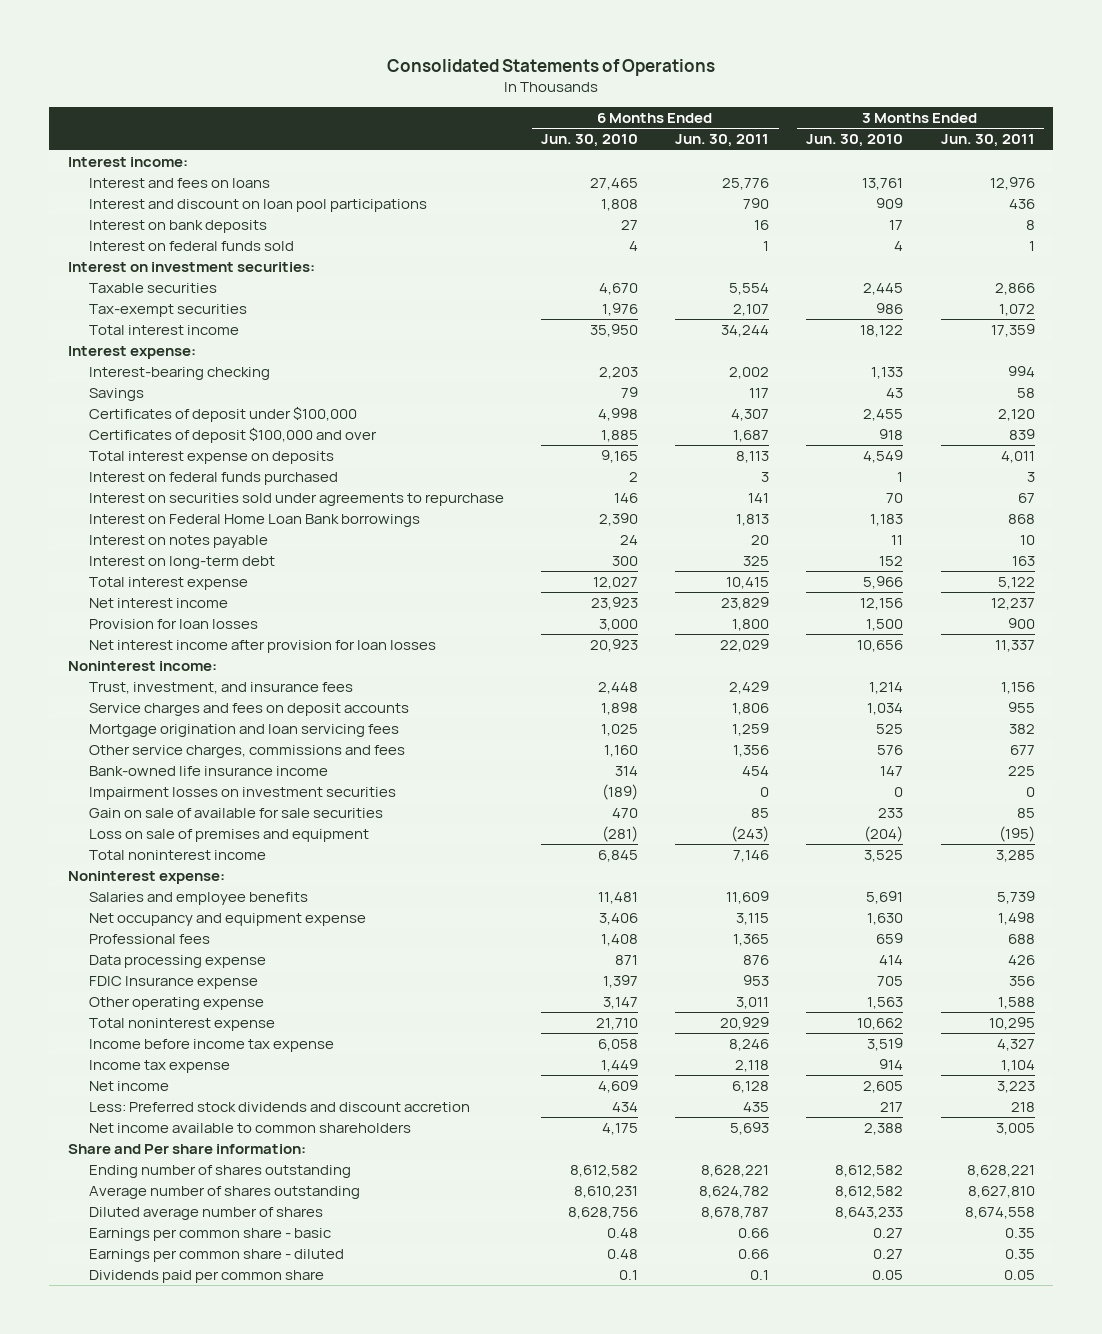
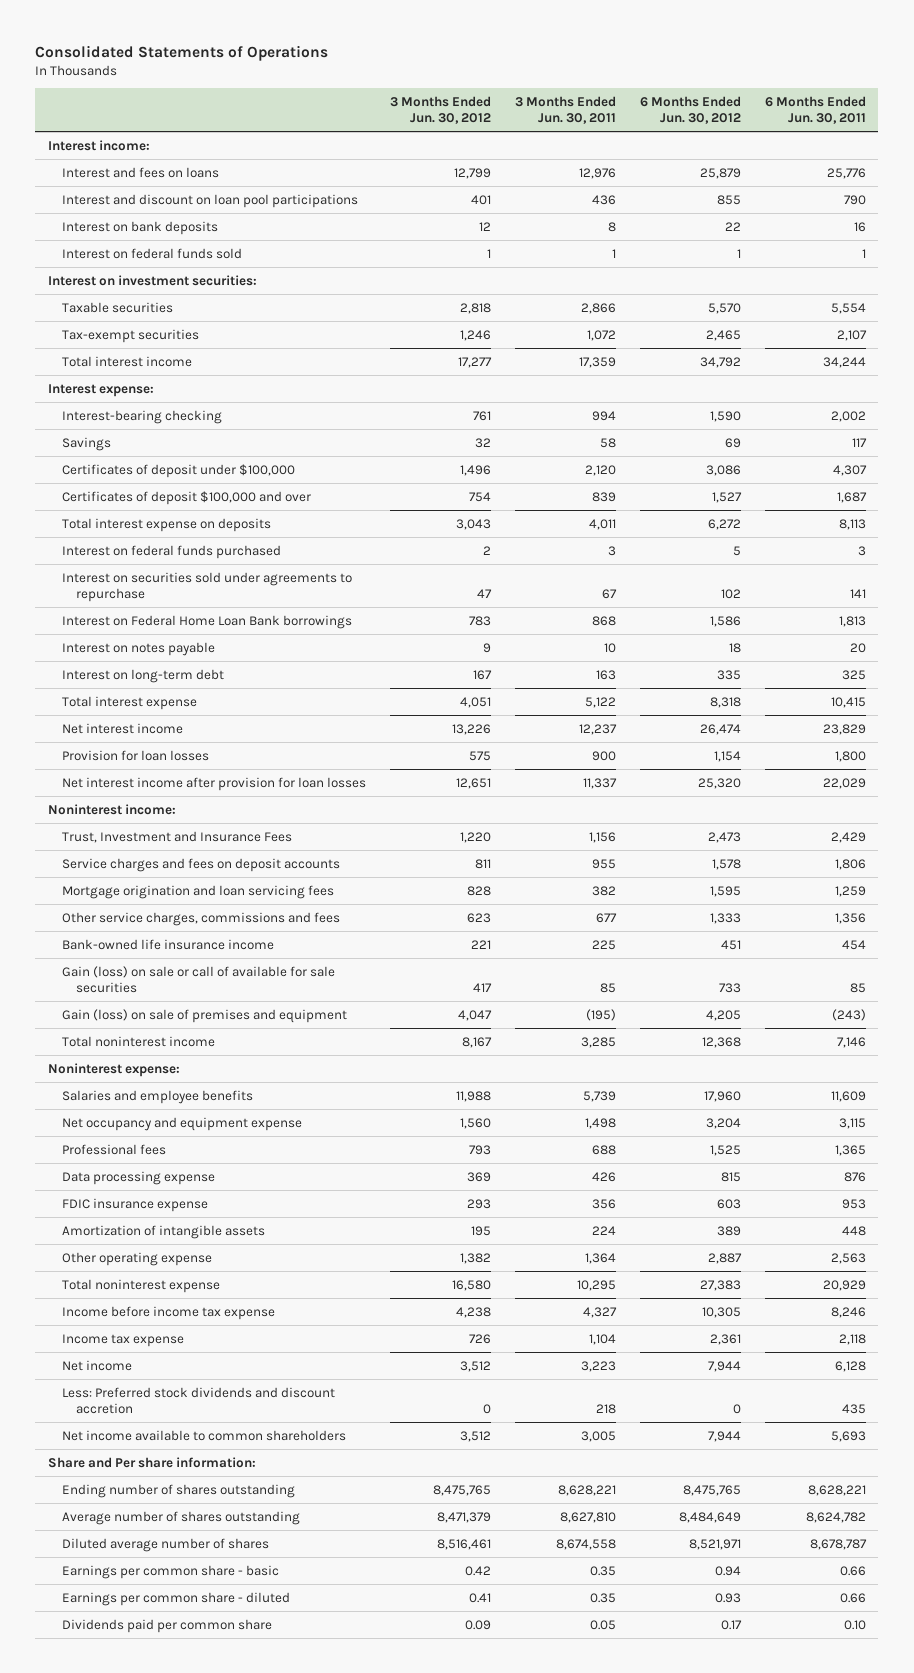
[541,134,639,148] Jun. 30, 2010 -> none
[806,134,904,148] Jun. 30, 2010 -> none
none -> [389,95,491,125] 3 Months Ended Jun. 30, 2012
none -> [639,95,741,125] 6 Months Ended Jun. 30, 2012
[89,681,354,694] Trust, investment, and insurance fees -> [61,830,292,843] Trust, Investment and Insurance Fees
[89,786,397,800] Impairment losses on investment securities -> none
[89,807,384,818] Gain on sale of available for sale securities -> [61,965,335,993] Gain (loss) on sale or call of available for sale securities
[89,828,370,842] Loss on sale of premises and equipment -> [61,1008,347,1023] Gain (loss) on sale of premises and equipment
[89,975,259,989] FDIC Insurance expense -> [61,1197,208,1212] FDIC insurance expense
none -> [61,1224,265,1239] Amortization of intangible assets
[736,996,770,1009] 3,011 -> [831,1252,867,1264] 2,563
[997,996,1035,1009] 1,588 -> [584,1252,616,1264] 1,364
[750,1269,770,1280] 0.1 -> [844,1619,867,1630] 0.10

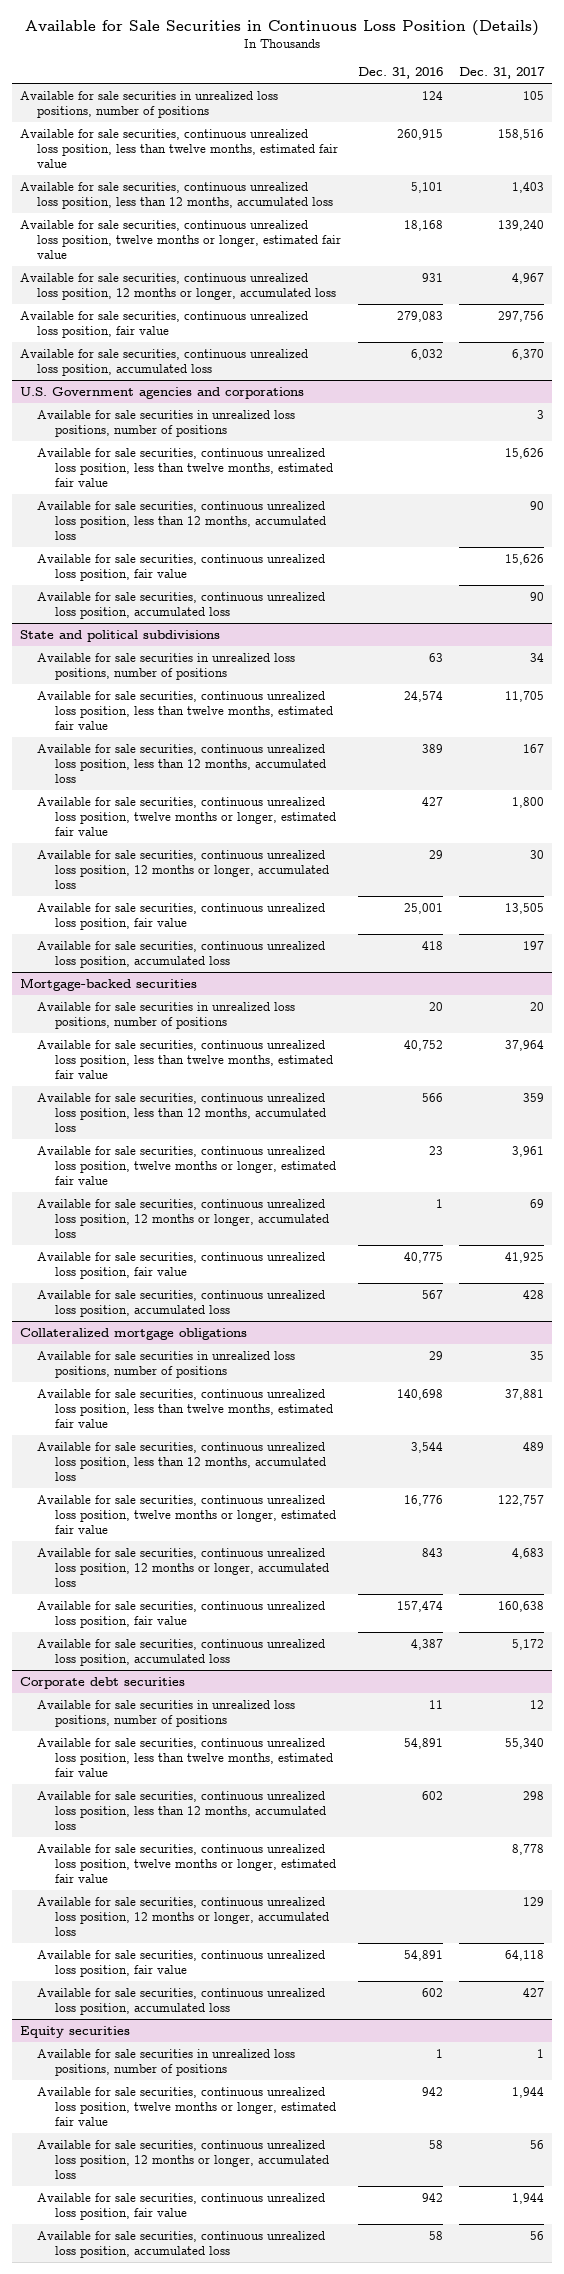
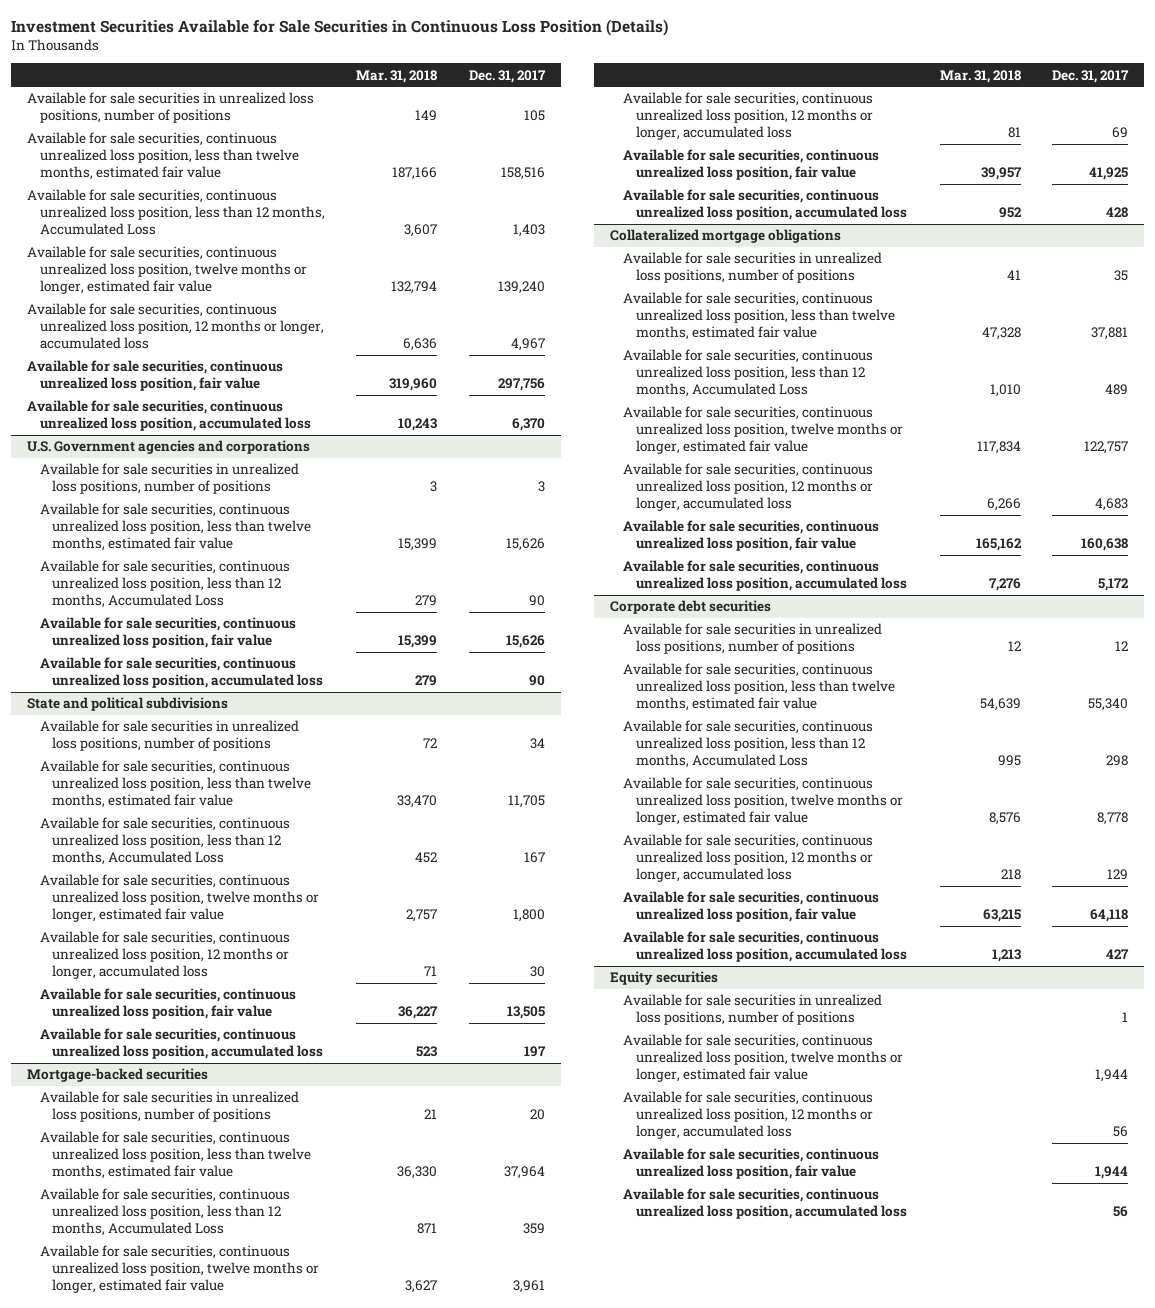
[24,20,539,37] Available for Sale Securities in Continuous Loss Position (Details) -> [11,18,669,36] Investment Securities Available for Sale Securities in Continuous Loss Position (Details)
[357,67,443,80] Dec. 31, 2016 -> none
none -> [356,69,438,83] Mar. 31, 2018
[20,181,334,209] Available for sale securities, continuous unrealized loss position, less than 12 months, accumulated loss -> [26,189,325,236] Available for sale securities, continuous unrealized loss position, less than 12 months, Accumulated Loss
[37,500,326,541] Available for sale securities, continuous unrealized loss position, less than 12 months, accumulated loss -> [39,560,290,609] Available for sale securities, continuous unrealized loss position, less than 12 months, Accumulated Loss
[37,743,326,784] Available for sale securities, continuous unrealized loss position, less than 12 months, accumulated loss -> [39,817,290,866] Available for sale securities, continuous unrealized loss position, less than 12 months, Accumulated Loss
[37,1092,326,1133] Available for sale securities, continuous unrealized loss position, less than 12 months, accumulated loss -> [39,1188,290,1237] Available for sale securities, continuous unrealized loss position, less than 12 months, Accumulated Loss
[37,1441,326,1482] Available for sale securities, continuous unrealized loss position, less than 12 months, accumulated loss -> [622,349,873,398] Available for sale securities, continuous unrealized loss position, less than 12 months, Accumulated Loss
[37,1790,326,1831] Available for sale securities, continuous unrealized loss position, less than 12 months, accumulated loss -> [622,720,873,769] Available for sale securities, continuous unrealized loss position, less than 12 months, Accumulated Loss

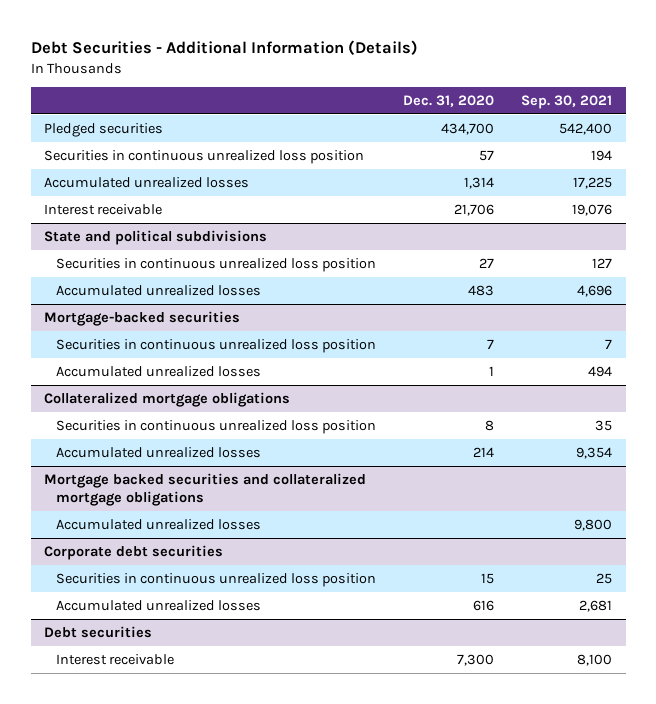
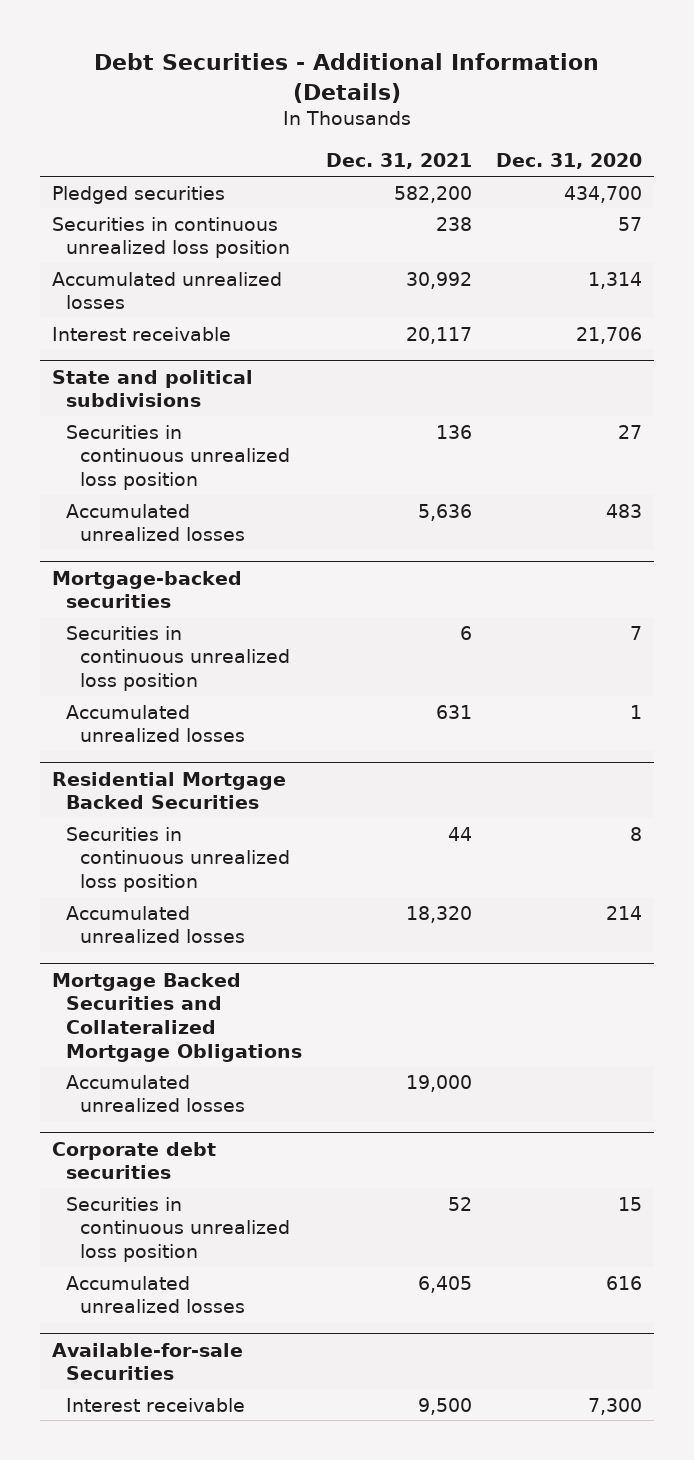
[521,95,613,110] Sep. 30, 2021 -> none
none -> [326,153,473,170] Dec. 31, 2021
[44,391,291,407] Collateralized mortgage obligations -> [52,771,287,810] Residential Mortgage Backed Securities
[44,472,367,507] Mortgage backed securities and collateralized mortgage obligations -> [52,972,303,1062] Mortgage Backed Securities and Collateralized Mortgage Obligations
[44,625,153,638] Debt securities -> none
none -> [52,1342,244,1381] Available-for-sale Securities

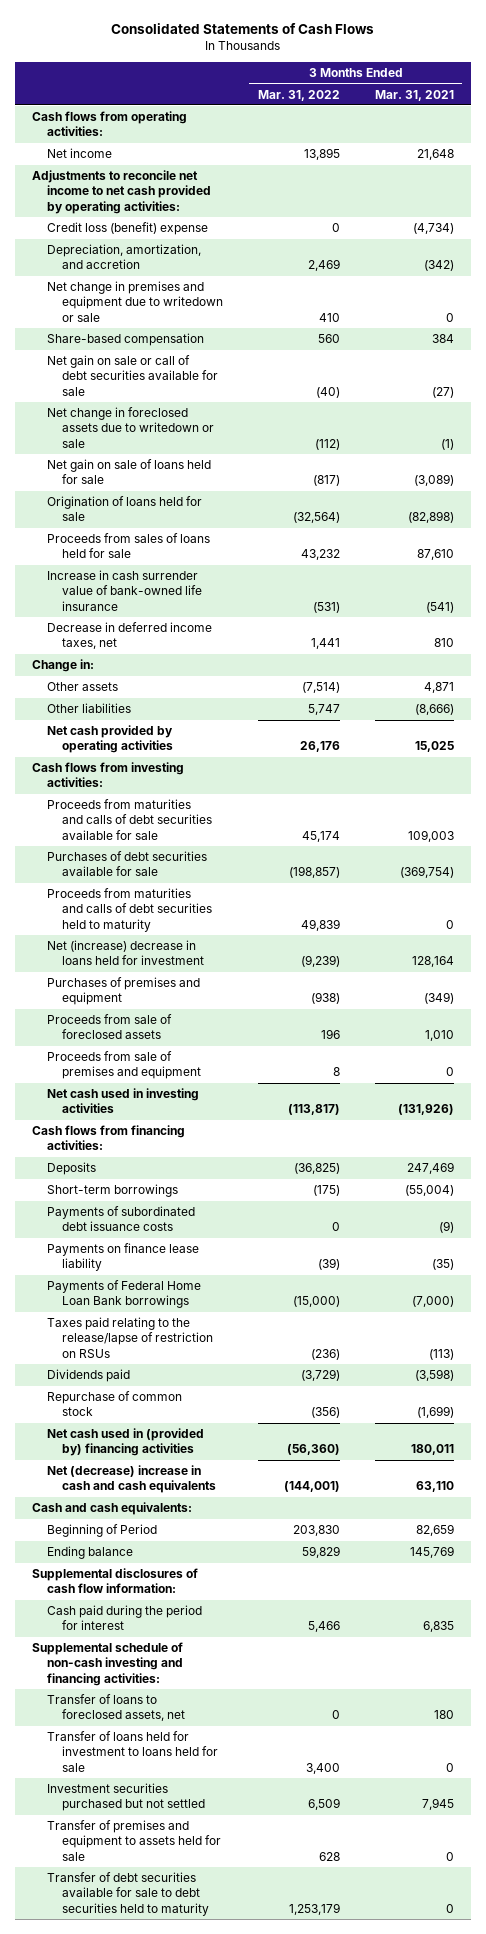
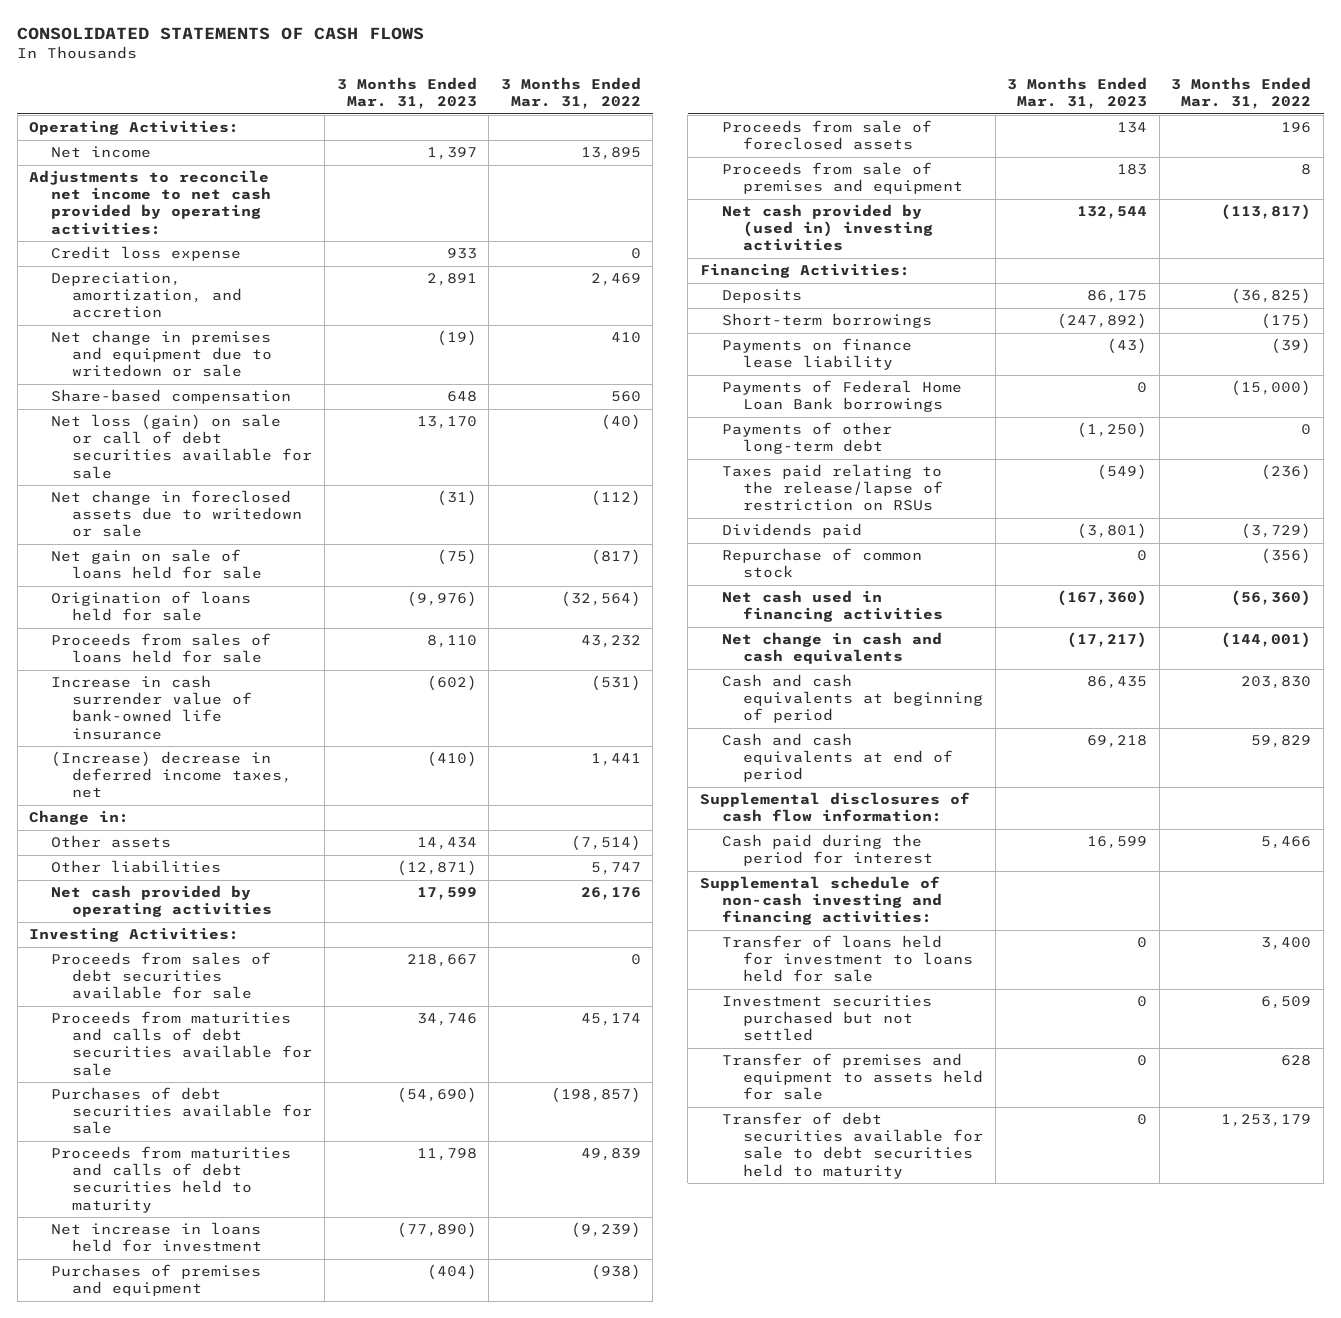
[111,22,375,34] Consolidated Statements of Cash Flows -> [17,26,425,40] CONSOLIDATED STATEMENTS OF CASH FLOWS
[374,89,454,101] Mar. 31, 2021 -> none
none -> [336,77,477,110] 3 Months Ended Mar. 31, 2023
[32,111,188,137] Cash flows from operating activities: -> [29,120,240,136] Operating Activities:
[47,222,209,236] Credit loss (benefit) expense -> [50,246,241,262] Credit loss expense
[47,355,218,396] Net gain on sale or call of debt securities available for sale -> [50,414,313,479] Net loss (gain) on sale or call of debt securities available for sale
[47,622,213,650] Decrease in deferred income taxes, net -> [50,751,293,799] (Increase) decrease in deferred income taxes, net
[32,762,185,788] Cash flows from investing activities: -> [29,927,240,943] Investing Activities:
none -> [50,952,271,1000] Proceeds from sales of debt securities available for sale
[47,940,204,966] Net (increase) decrease in loans held for investment -> [50,1222,263,1253] Net increase in loans held for investment
[47,1088,200,1114] Net cash used in investing activities -> [721,204,934,252] Net cash provided by (used in) investing activities
[32,1125,186,1151] Cash flows from financing activities: -> [699,263,910,279] Financing Activities:
[47,1206,196,1232] Payments of subordinated debt issuance costs -> none
none -> [721,422,892,455] Payments of other long-term debt
[32,1502,193,1516] Cash and cash equivalents: -> none
[47,1428,205,1457] Net cash used in (provided by) financing activities -> [721,590,944,623] Net cash used in financing activities
[47,1465,216,1494] Net (decrease) increase in cash and cash equivalents -> [721,632,942,665] Net change in cash and cash equivalents
[47,1524,158,1538] Beginning of Period -> [721,674,984,724] Cash and cash equivalents at beginning of period
[47,1546,134,1560] Ending balance -> [721,733,954,783] Cash and cash equivalents at end of period
[47,1694,185,1722] Transfer of loans to foreclosed assets, net -> none

